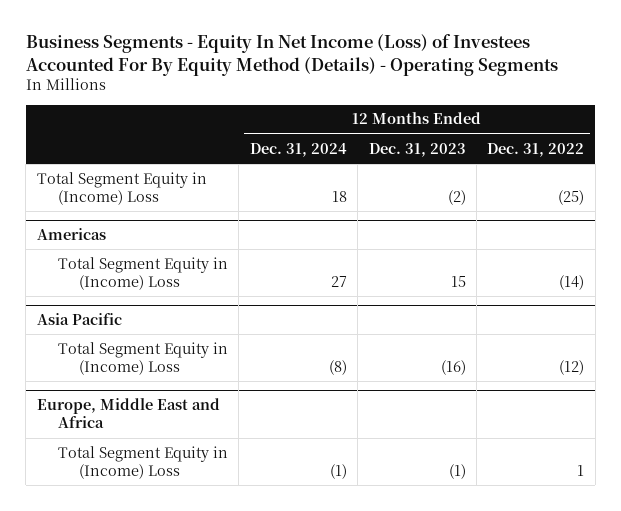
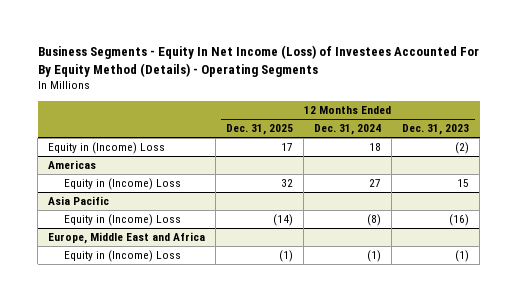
[487,142,585,157] Dec. 31, 2022 -> none
none -> [226,124,294,136] Dec. 31, 2025
[36,171,207,206] Total Segment Equity in (Income) Loss -> [48,142,166,155] Equity in (Income) Loss
[57,256,228,291] Total Segment Equity in (Income) Loss -> [63,178,181,191] Equity in (Income) Loss
[57,341,228,376] Total Segment Equity in (Income) Loss -> [63,214,181,227] Equity in (Income) Loss
[57,445,228,480] Total Segment Equity in (Income) Loss -> [63,250,181,263] Equity in (Income) Loss

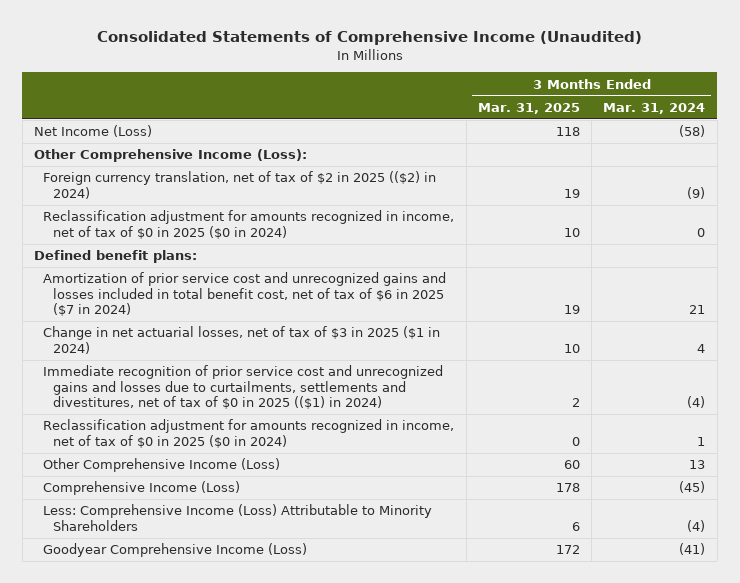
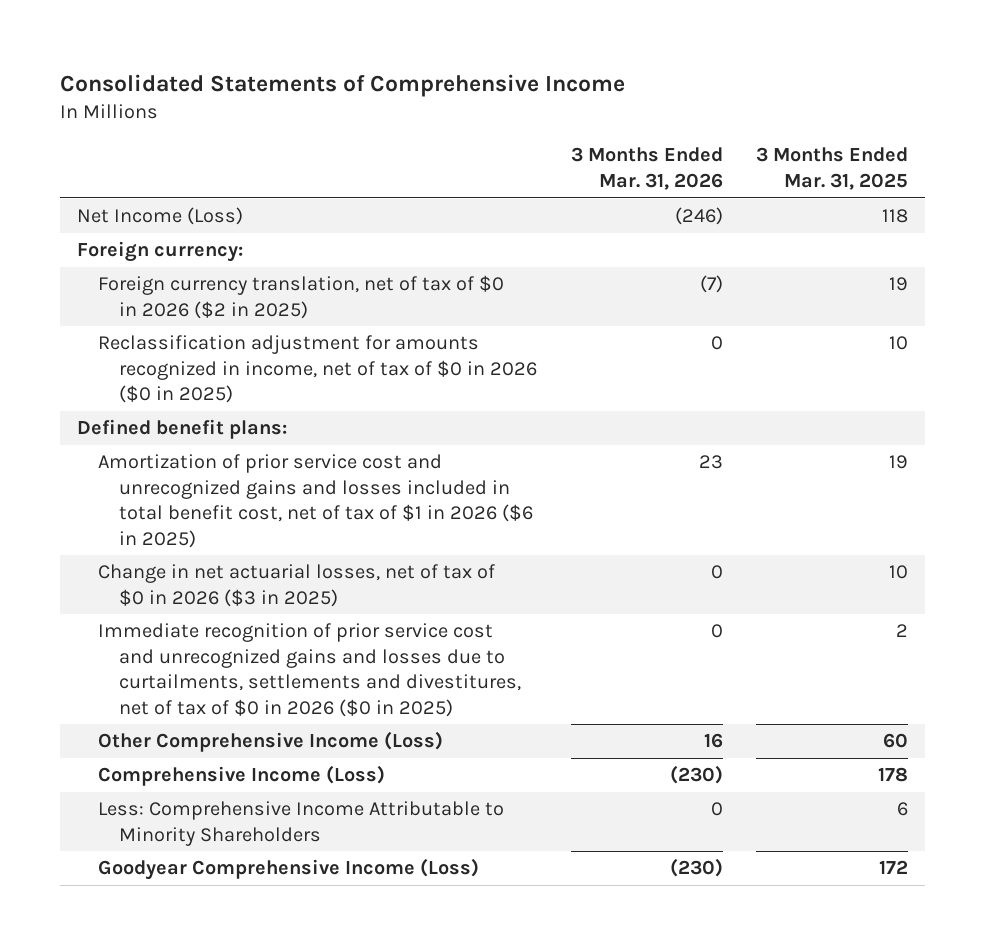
[96,31,642,46] Consolidated Statements of Comprehensive Income (Unaudited) -> [60,74,626,98] Consolidated Statements of Comprehensive Income
[603,102,706,114] Mar. 31, 2024 -> none
none -> [570,147,723,190] 3 Months Ended Mar. 31, 2026
[34,149,308,163] Other Comprehensive Income (Loss): -> none
none -> [77,241,244,263] Foreign currency:
[43,171,437,199] Foreign currency translation, net of tax of $2 in 2025 (($2) in 2024) -> [98,275,505,319] Foreign currency translation, net of tax of $0 in 2026 ($2 in 2025)
[43,210,455,239] Reclassification adjustment for amounts recognized in income, net of tax of $0 in 2025 ($0 in 2024) -> [98,335,538,404] Reclassification adjustment for amounts recognized in income, net of tax of $0 in 2026 ($0 in 2025)
[43,419,455,448] Reclassification adjustment for amounts recognized in income, net of tax of $0 in 2025 ($0 in 2024) -> none
[43,272,447,317] Amortization of prior service cost and unrecognized gains and losses included in total benefit cost, net of tax of $6 in 2025 ($7 in 2024) -> [98,454,534,548] Amortization of prior service cost and unrecognized gains and losses included in total benefit cost, net of tax of $1 in 2026 ($6 in 2025)
[43,326,441,354] Change in net actuarial losses, net of tax of $3 in 2025 ($1 in 2024) -> [98,564,496,607] Change in net actuarial losses, net of tax of $0 in 2026 ($3 in 2025)
[43,365,444,410] Immediate recognition of prior service cost and unrecognized gains and losses due to curtailments, settlements and divestitures, net of tax of $0 in 2025 (($1) in 2024) -> [98,623,522,717] Immediate recognition of prior service cost and unrecognized gains and losses due to curtailments, settlements and divestitures, net of tax of $0 in 2026 ($0 in 2025)
[43,504,433,531] Less: Comprehensive Income (Loss) Attributable to Minority Shareholders -> [98,801,505,846] Less: Comprehensive Income Attributable to Minority Shareholders

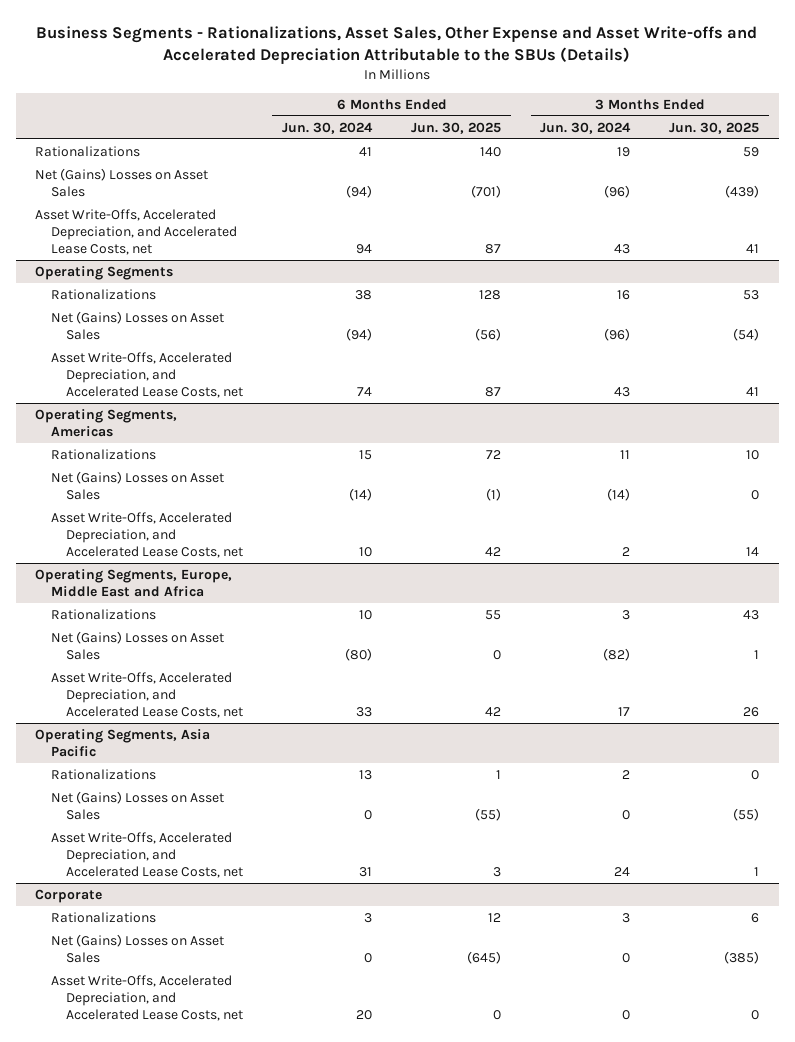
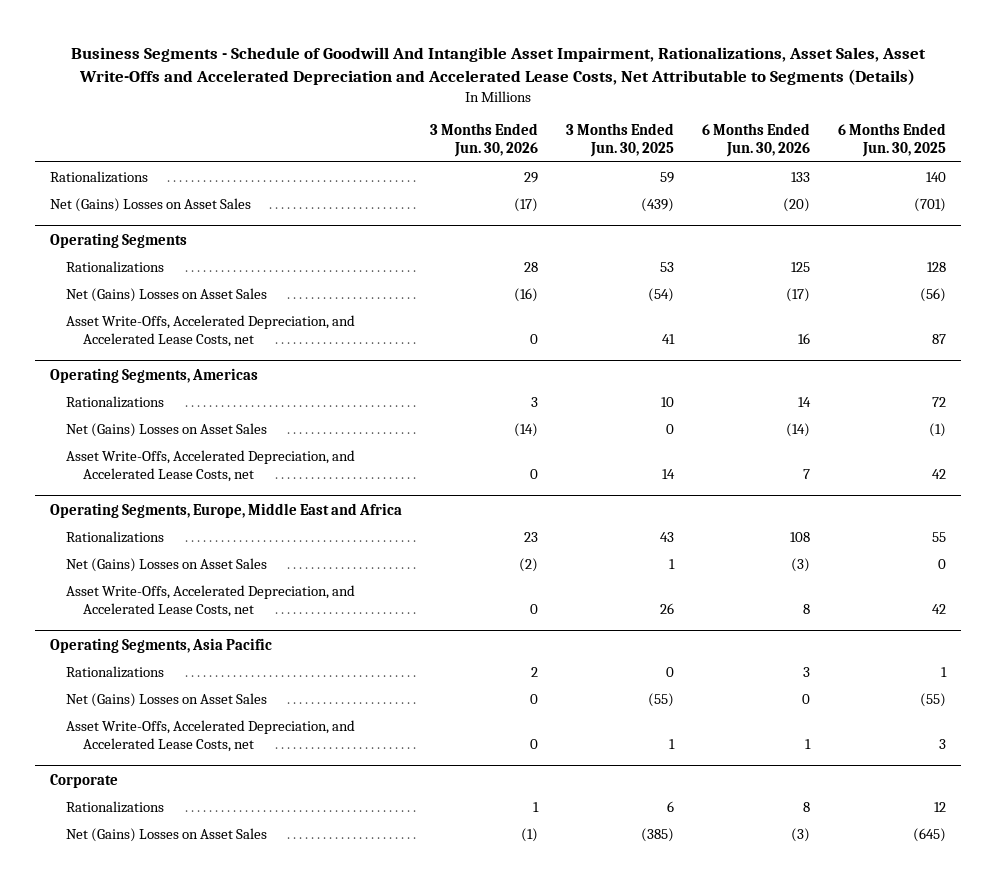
[36,25,758,64] Business Segments - Rationalizations, Asset Sales, Other Expense and Asset Write-offs and Accelerated Depreciation Attributable to the SBUs (Details) -> [70,46,926,85] Business Segments - Schedule of Goodwill And Intangible Asset Impairment, Rationalizations, Asset Sales, Asset Write-Offs and Accelerated Depreciation and Accelerated Lease Costs, Net Attributable to Segments (Details)
[282,121,374,134] Jun. 30, 2024 -> none
[540,121,632,134] Jun. 30, 2024 -> none
none -> [429,123,538,158] 3 Months Ended Jun. 30, 2026
none -> [702,123,811,158] 6 Months Ended Jun. 30, 2026
[35,208,237,255] Asset Write-Offs, Accelerated Depreciation, and Accelerated Lease Costs, net -> none
[50,974,244,1021] Asset Write-Offs, Accelerated Depreciation, and Accelerated Lease Costs, net -> none

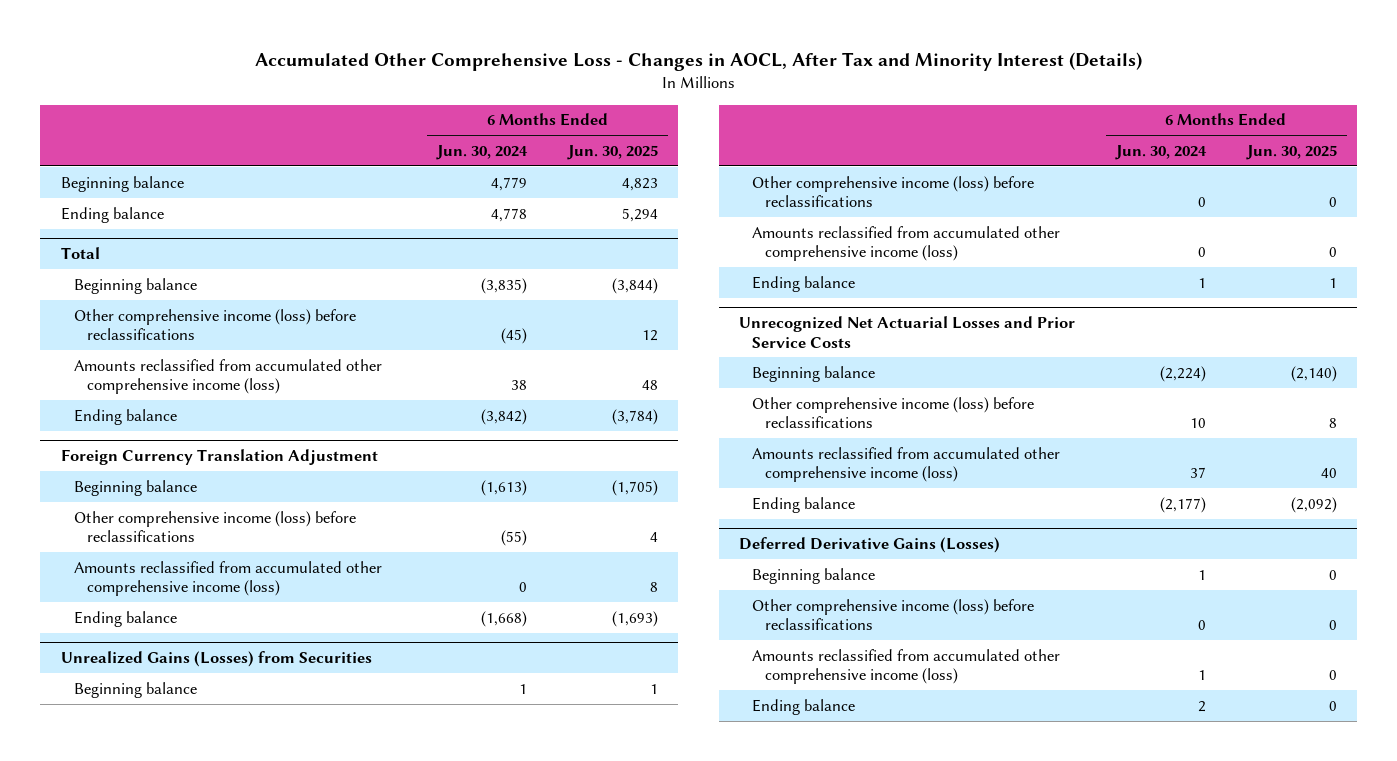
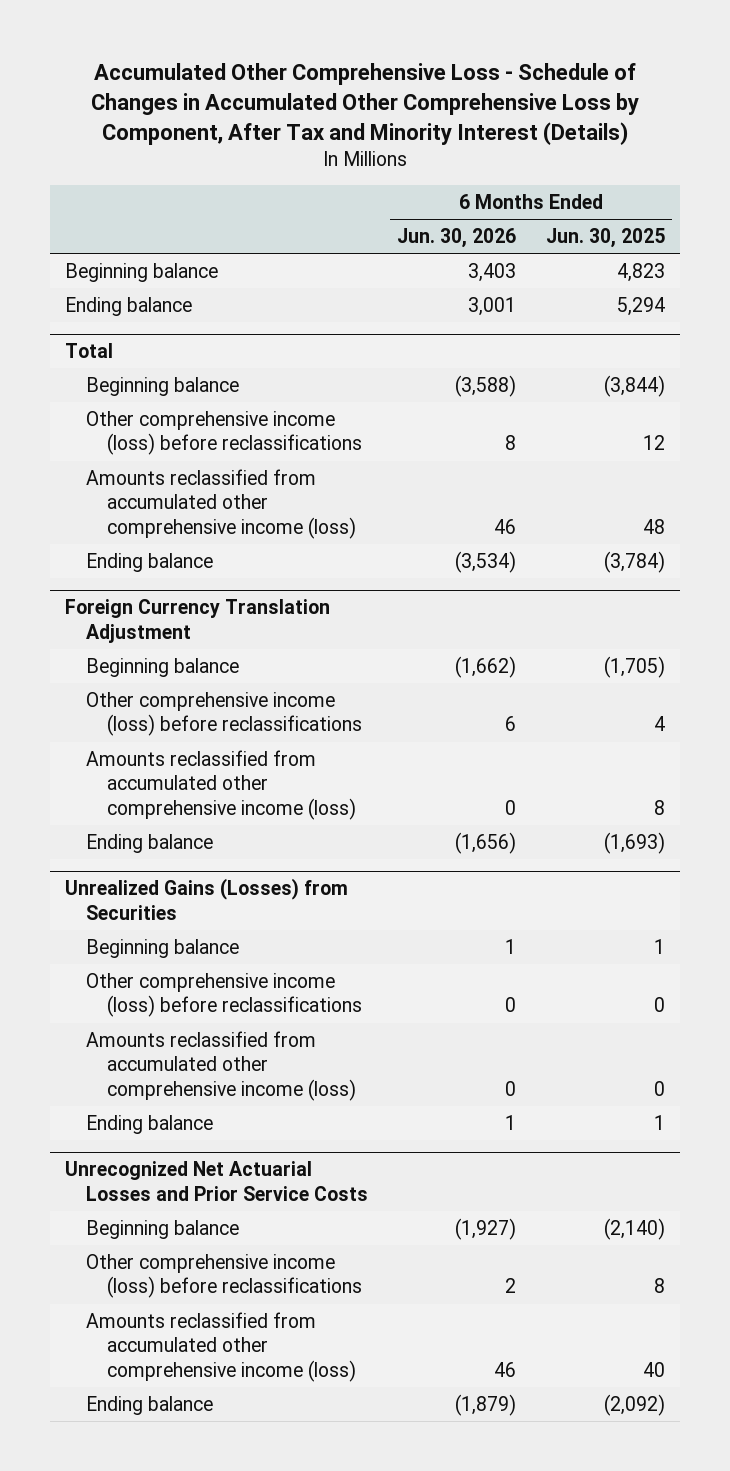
[254,51,1142,71] Accumulated Other Comprehensive Loss - Changes in AOCL, After Tax and Minority Interest (Details) -> [90,62,639,145] Accumulated Other Comprehensive Loss - Schedule of Changes in Accumulated Other Comprehensive Loss by Component, After Tax and Minority Interest (Details)
[436,144,529,160] Jun. 30, 2024 -> none
none -> [397,228,517,249] Jun. 30, 2026
[739,537,1001,554] Deferred Derivative Gains (Losses) -> none
[752,567,876,584] Beginning balance -> none
[752,598,1035,630] Other comprehensive income (loss) before reclassifications -> none
[752,648,1061,684] Amounts reclassified from accumulated other comprehensive income (loss) -> none
[752,698,856,715] Ending balance -> none

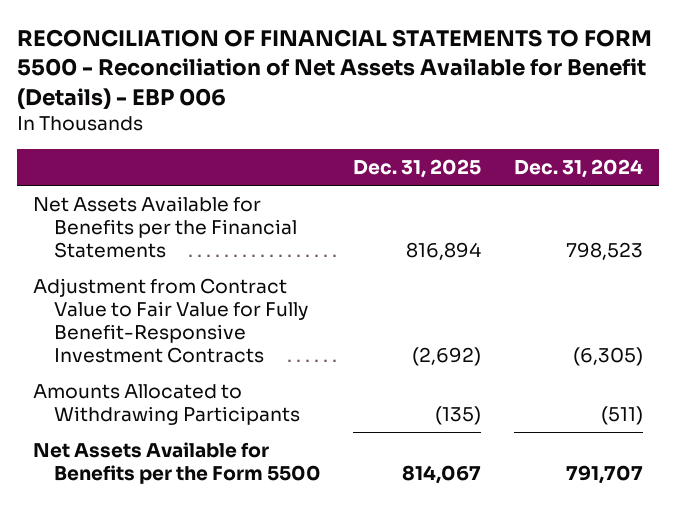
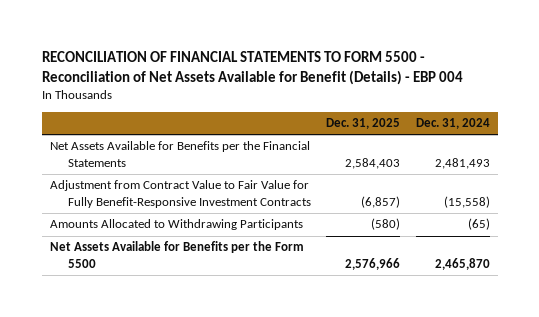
[17,29,653,109] RECONCILIATION OF FINANCIAL STATEMENTS TO FORM 5500 - Reconciliation of Net Assets Available for Benefit (Details) - EBP 006 -> [41,50,463,85] RECONCILIATION OF FINANCIAL STATEMENTS TO FORM 5500 - Reconciliation of Net Assets Available for Benefit (Details) - EBP 004
[406,242,482,261] 816,894 -> [345,157,401,169] 2,584,403
[565,242,643,261] 798,523 -> [434,157,490,169] 2,481,493
[412,347,482,367] (2,692) -> [361,195,401,208] (6,857)
[572,347,643,367] (6,305) -> [443,195,490,208] (15,558)
[435,406,482,426] (135) -> [371,218,401,231] (580)
[600,406,643,426] (511) -> [467,218,490,231] (65)
[402,465,482,485] 814,067 -> [345,257,401,270] 2,576,966
[565,465,643,485] 791,707 -> [434,257,490,270] 2,465,870

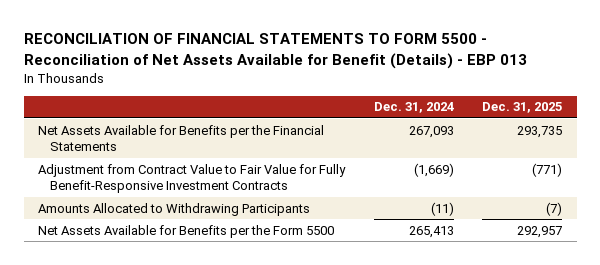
[41,50,463,85] RECONCILIATION OF FINANCIAL STATEMENTS TO FORM 5500 - Reconciliation of Net Assets Available for Benefit (Details) - EBP 004 -> [23,33,527,69] RECONCILIATION OF FINANCIAL STATEMENTS TO FORM 5500 - Reconciliation of Net Assets Available for Benefit (Details) - EBP 013
[345,157,401,169] 2,584,403 -> [517,125,563,138] 293,735
[434,157,490,169] 2,481,493 -> [408,125,454,138] 267,093
[361,195,401,208] (6,857) -> [532,162,563,177] (771)
[443,195,490,208] (15,558) -> [413,162,454,177] (1,669)
[371,218,401,231] (580) -> [546,201,563,216] (7)
[467,218,490,231] (65) -> [430,201,454,216] (11)
[345,257,401,270] 2,576,966 -> [517,225,563,238] 292,957
[434,257,490,270] 2,465,870 -> [408,225,454,238] 265,413

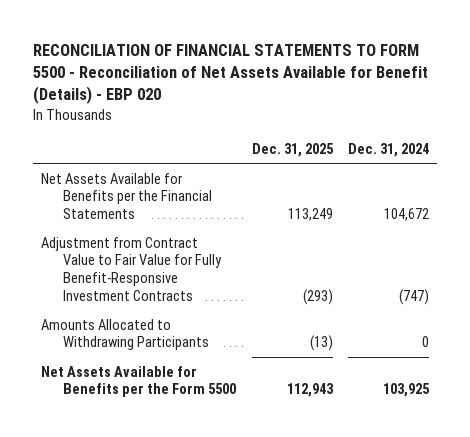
[23,33,527,69] RECONCILIATION OF FINANCIAL STATEMENTS TO FORM 5500 - Reconciliation of Net Assets Available for Benefit (Details) - EBP 013 -> [33,43,429,105] RECONCILIATION OF FINANCIAL STATEMENTS TO FORM 5500 - Reconciliation of Net Assets Available for Benefit (Details) - EBP 020
[408,125,454,138] 267,093 -> [384,207,430,221] 104,672
[517,125,563,138] 293,735 -> [287,207,333,221] 113,249
[413,162,454,177] (1,669) -> [399,288,430,305] (747)
[532,162,563,177] (771) -> [302,288,333,305] (293)
[430,201,454,216] (11) -> [422,336,430,348] 0
[546,201,563,216] (7) -> [309,335,333,352] (13)
[408,225,454,238] 265,413 -> [383,383,431,398] 103,925
[517,225,563,238] 292,957 -> [286,383,334,398] 112,943

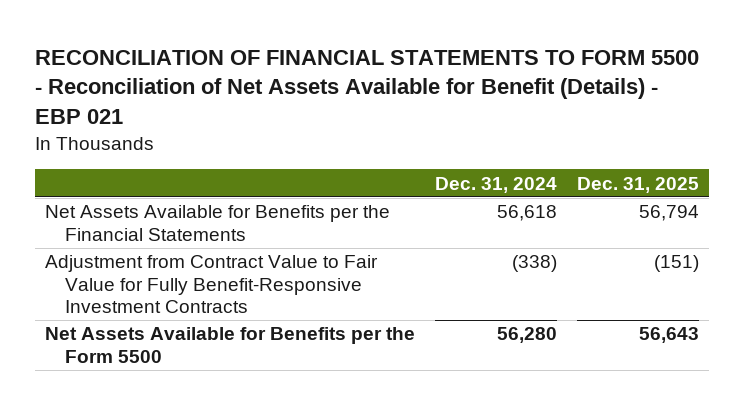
[33,43,429,105] RECONCILIATION OF FINANCIAL STATEMENTS TO FORM 5500 - Reconciliation of Net Assets Available for Benefit (Details) - EBP 020 -> [34,49,699,125] RECONCILIATION OF FINANCIAL STATEMENTS TO FORM 5500 - Reconciliation of Net Assets Available for Benefit (Details) - EBP 021
[41,318,209,351] Amounts Allocated to Withdrawing Participants -> none
[287,207,333,221] 113,249 -> [639,205,700,222] 56,794
[384,207,430,221] 104,672 -> [497,205,558,222] 56,618
[302,288,333,305] (293) -> [654,255,700,273] (151)
[399,288,430,305] (747) -> [512,255,558,273] (338)
[286,383,334,398] 112,943 -> [639,327,700,344] 56,643
[383,383,431,398] 103,925 -> [497,327,558,344] 56,280

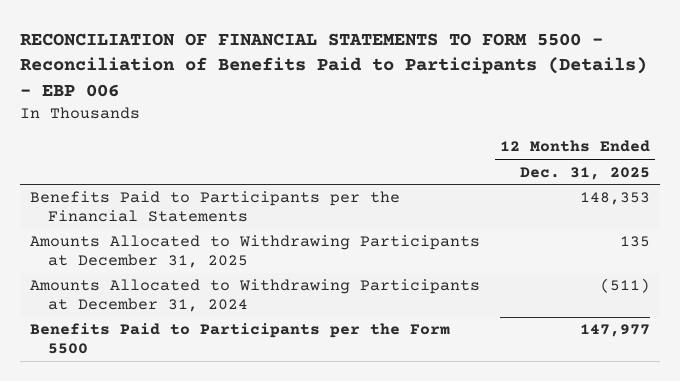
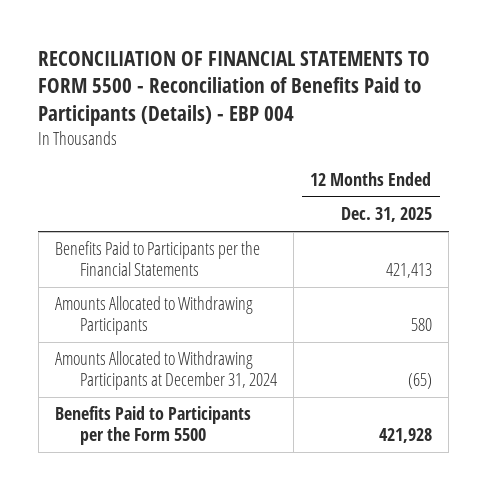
[19,32,647,97] RECONCILIATION OF FINANCIAL STATEMENTS TO FORM 5500 - Reconciliation of Benefits Paid to Participants (Details) - EBP 006 -> [38,50,431,126] RECONCILIATION OF FINANCIAL STATEMENTS TO FORM 5500 - Reconciliation of Benefits Paid to Participants (Details) - EBP 004
[580,192,651,206] 148,353 -> [385,263,432,279] 421,413
[29,235,480,269] Amounts Allocated to Withdrawing Participants at December 31, 2025 -> [55,296,254,336] Amounts Allocated to Withdrawing Participants
[620,236,651,248] 135 -> [410,318,432,332] 580
[600,278,651,294] (511) -> [407,373,432,390] (65)
[580,324,651,338] 147,977 -> [378,428,432,444] 421,928

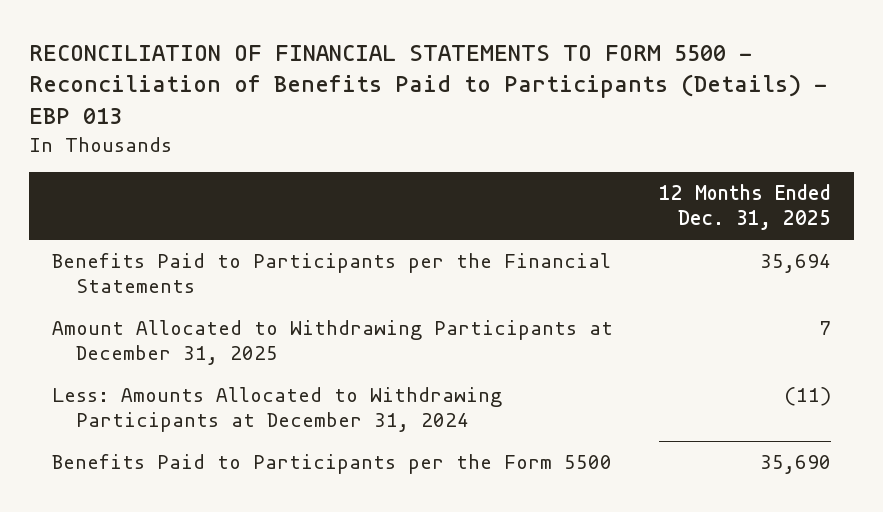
[38,50,431,126] RECONCILIATION OF FINANCIAL STATEMENTS TO FORM 5500 - Reconciliation of Benefits Paid to Participants (Details) - EBP 004 -> [28,44,827,124] RECONCILIATION OF FINANCIAL STATEMENTS TO FORM 5500 - Reconciliation of Benefits Paid to Participants (Details) - EBP 013
[385,263,432,279] 421,413 -> [760,253,832,273] 35,694
[55,296,254,336] Amounts Allocated to Withdrawing Participants -> [51,319,613,366] Amount Allocated to Withdrawing Participants at December 31, 2025
[410,318,432,332] 580 -> [819,320,832,335] 7
[55,351,277,391] Amounts Allocated to Withdrawing Participants at December 31, 2024 -> [51,386,502,433] Less: Amounts Allocated to Withdrawing Participants at December 31, 2024
[407,373,432,390] (65) -> [784,386,832,406] (11)
[378,428,432,444] 421,928 -> [760,454,832,474] 35,690

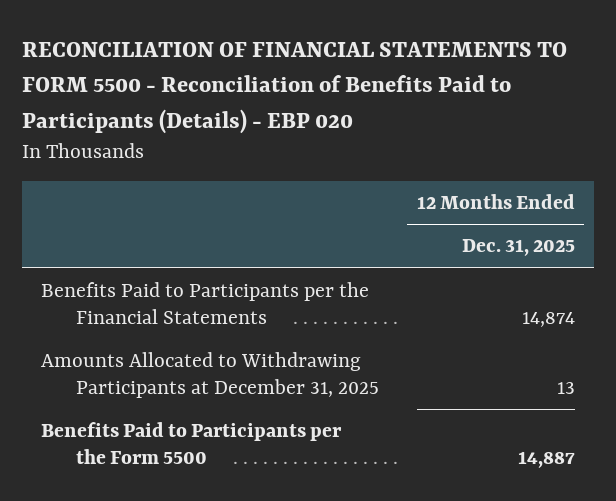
[28,44,827,124] RECONCILIATION OF FINANCIAL STATEMENTS TO FORM 5500 - Reconciliation of Benefits Paid to Participants (Details) - EBP 013 -> [21,42,567,134] RECONCILIATION OF FINANCIAL STATEMENTS TO FORM 5500 - Reconciliation of Benefits Paid to Participants (Details) - EBP 020
[51,386,502,433] Less: Amounts Allocated to Withdrawing Participants at December 31, 2024 -> none
[760,253,832,273] 35,694 -> [521,312,575,328] 14,874
[51,319,613,366] Amount Allocated to Withdrawing Participants at December 31, 2025 -> [40,352,380,399] Amounts Allocated to Withdrawing Participants at December 31, 2025
[819,320,832,335] 7 -> [556,382,575,395] 13
[760,454,832,474] 35,690 -> [517,451,575,469] 14,887

